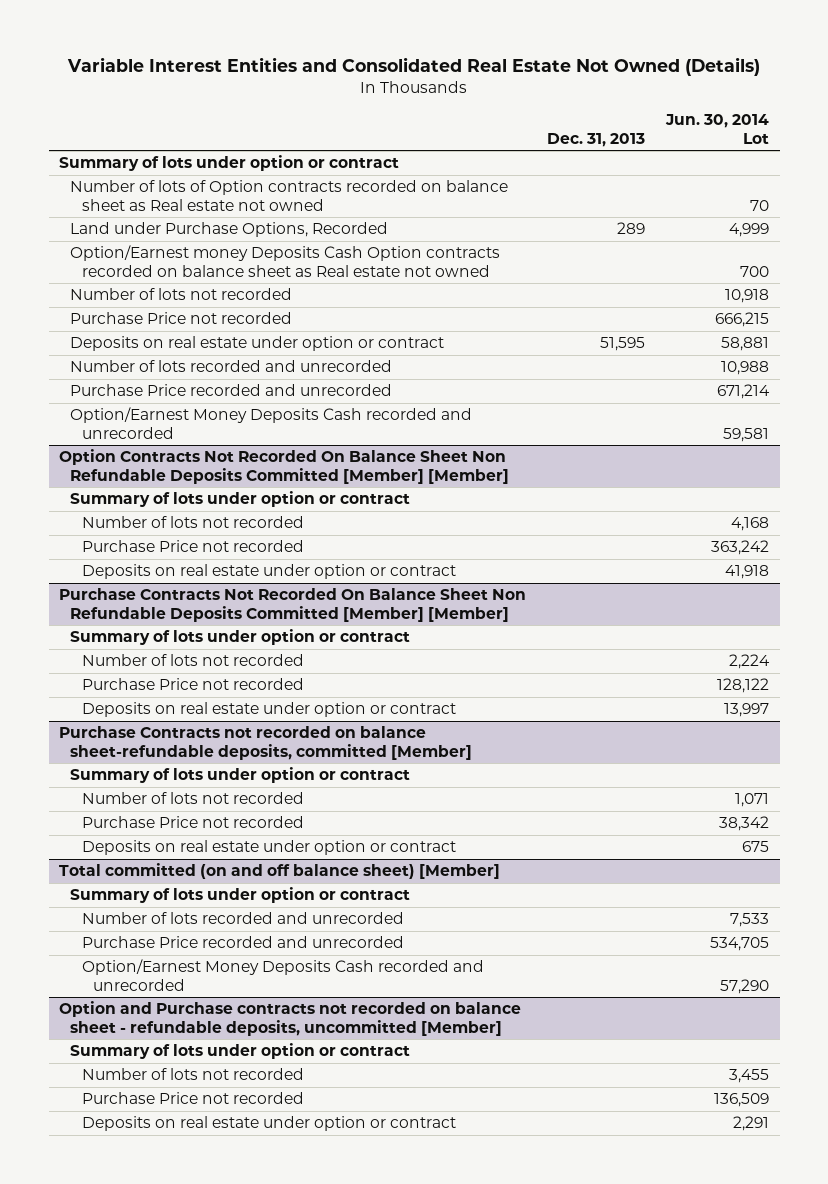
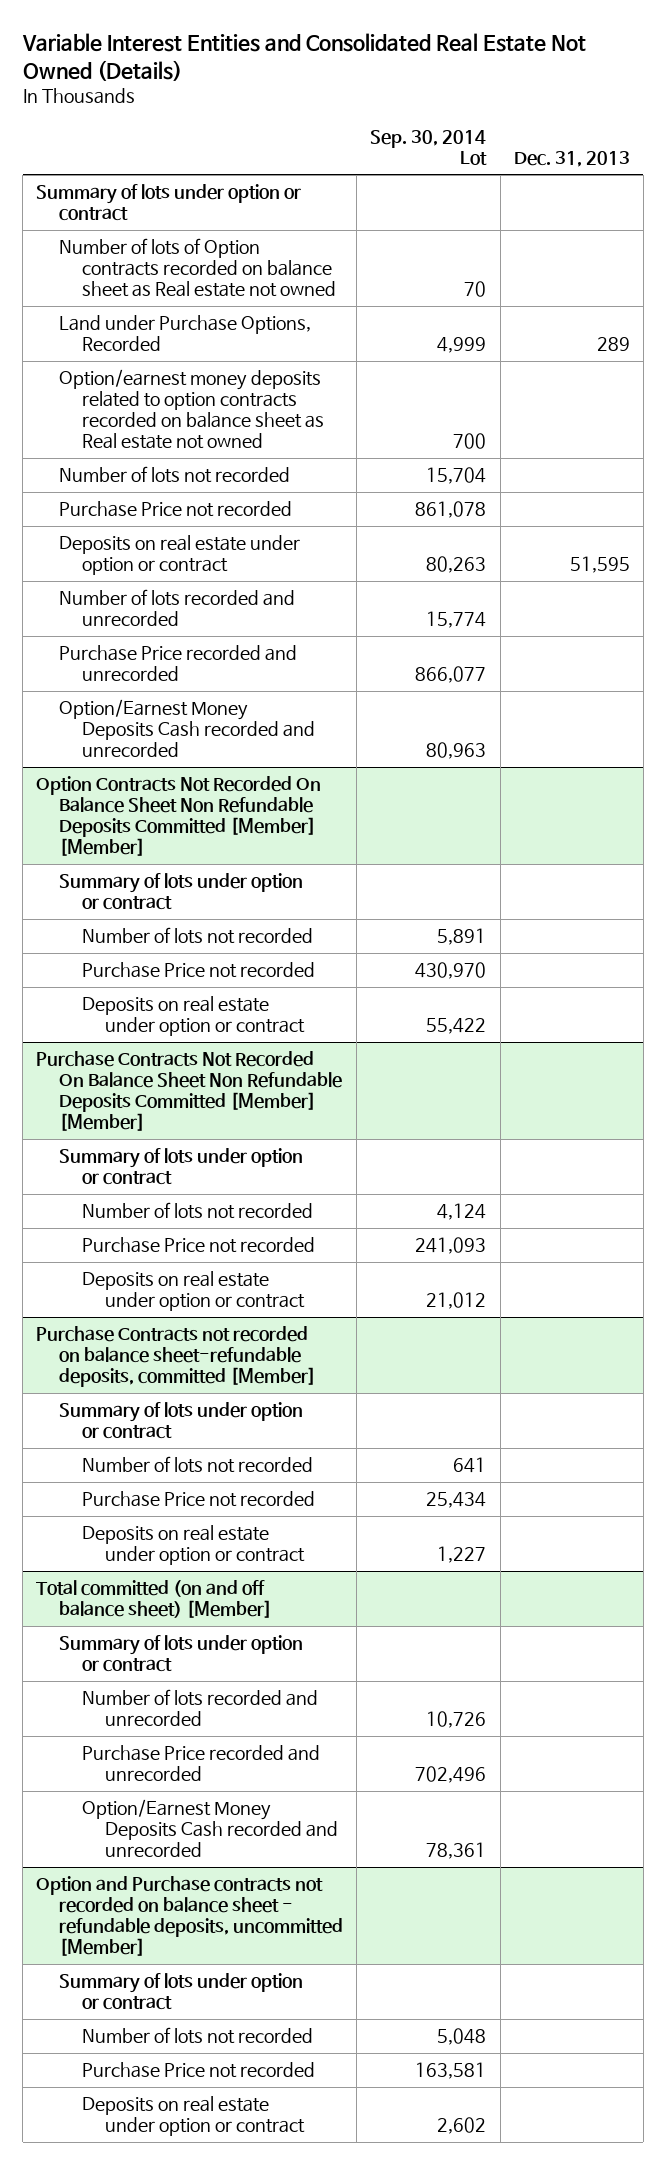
[665,114,770,144] Jun. 30, 2014 Lot -> none
none -> [370,129,488,165] Sep. 30, 2014 Lot
[70,245,501,277] Option/Earnest money Deposits Cash Option contracts recorded on balance sheet as Real estate not owned -> [59,369,325,449] Option/earnest money deposits related to option contracts recorded on balance sheet as Real estate not owned

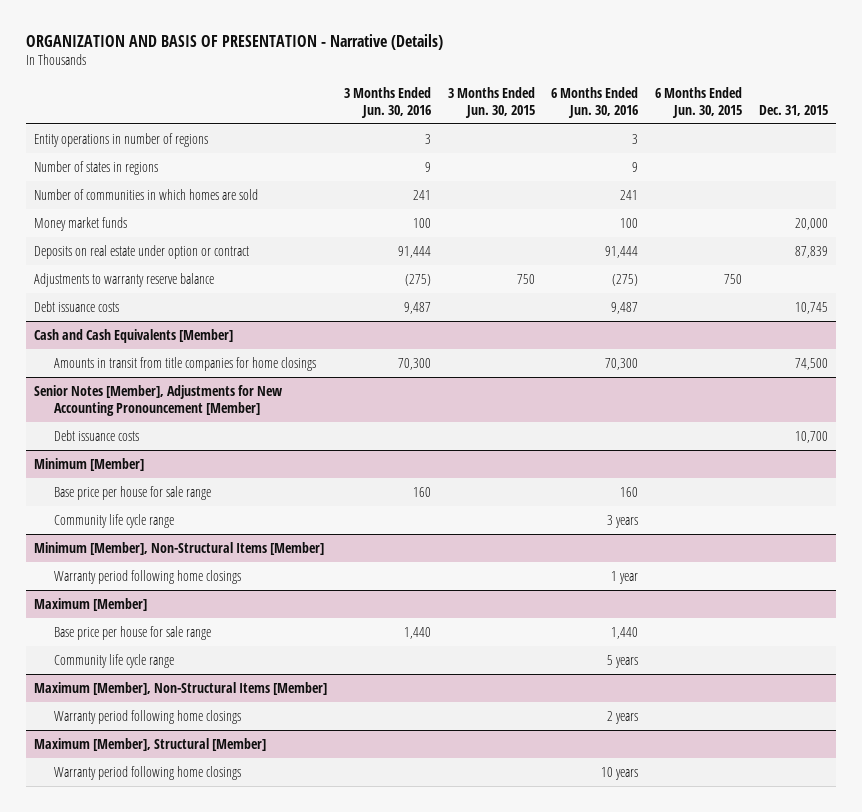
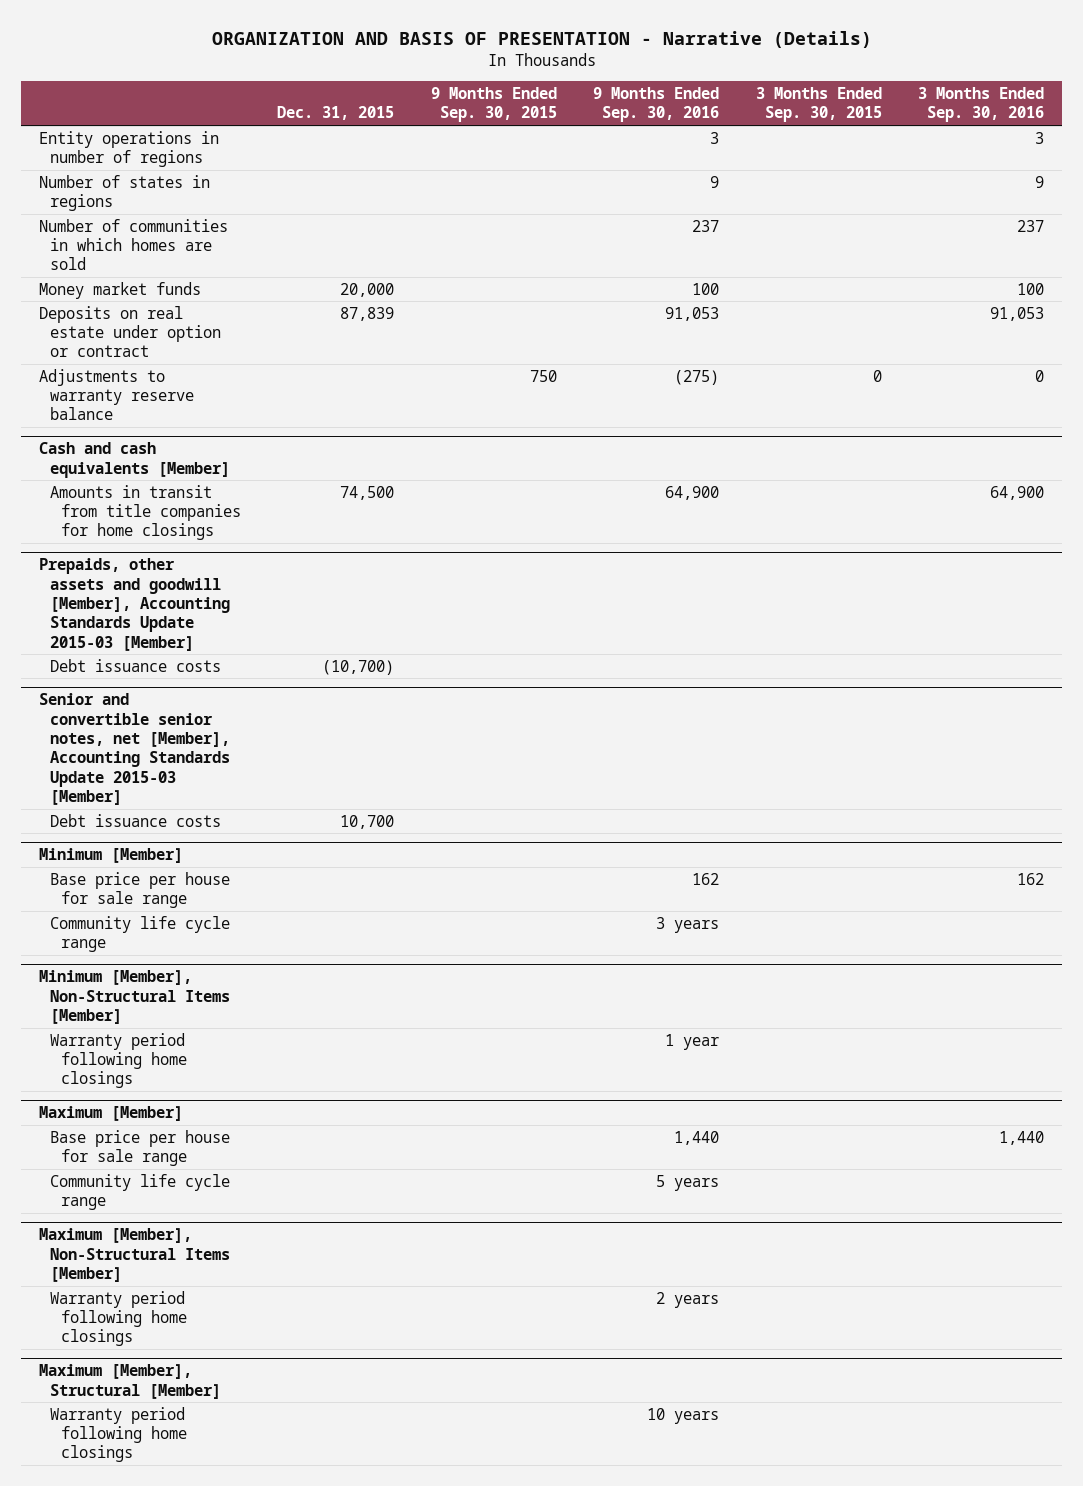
[343,86,431,118] 3 Months Ended Jun. 30, 2016 -> none
[447,86,535,118] 3 Months Ended Jun. 30, 2015 -> none
[551,86,639,118] 6 Months Ended Jun. 30, 2016 -> none
[654,86,742,118] 6 Months Ended Jun. 30, 2015 -> none
none -> [430,87,557,123] 9 Months Ended Sep. 30, 2015
none -> [593,87,720,123] 9 Months Ended Sep. 30, 2016
none -> [755,87,882,123] 3 Months Ended Sep. 30, 2015
none -> [917,87,1044,123] 3 Months Ended Sep. 30, 2016
[34,300,120,312] Debt issuance costs -> none
[34,328,234,343] Cash and Cash Equivalents [Member] -> [39,442,231,478] Cash and cash equivalents [Member]
none -> [39,558,231,651] Prepaids, other assets and goodwill [Member], Accounting Standards Update 2015-03 [Member]
none -> [50,658,222,672] Debt issuance costs
[34,384,283,416] Senior Notes [Member], Adjustments for New Accounting Pronouncement [Member] -> [39,693,231,806] Senior and convertible senior notes, net [Member], Accounting Standards Update 2015-03 [Member]

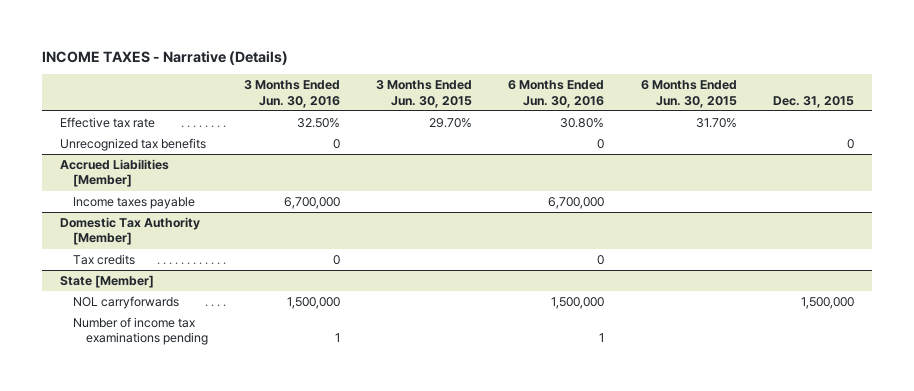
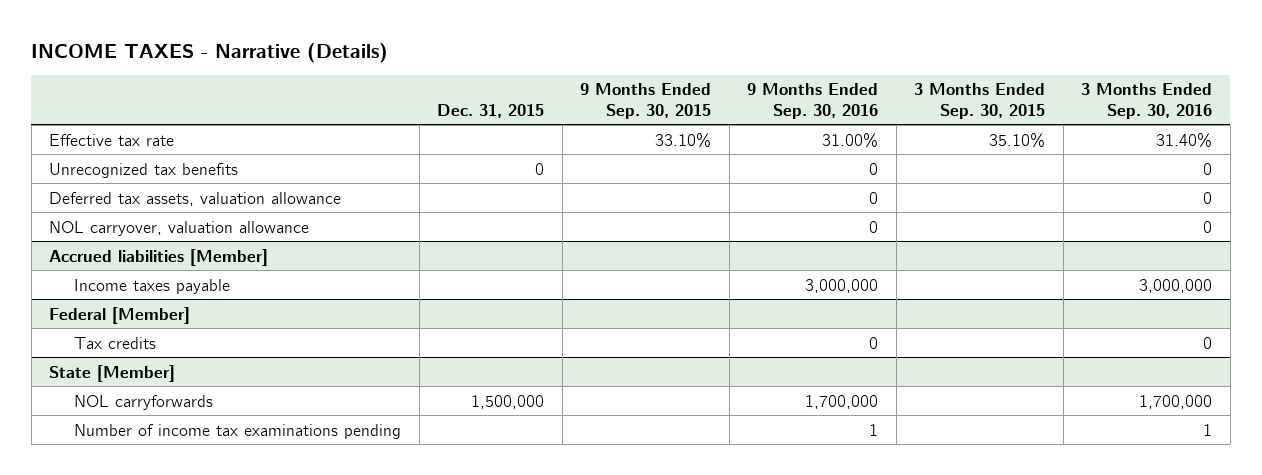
[243,80,340,108] 3 Months Ended Jun. 30, 2016 -> none
[376,80,473,108] 3 Months Ended Jun. 30, 2015 -> none
[508,80,605,108] 6 Months Ended Jun. 30, 2016 -> none
[640,80,737,108] 6 Months Ended Jun. 30, 2015 -> none
none -> [580,83,712,119] 9 Months Ended Sep. 30, 2015
none -> [747,83,879,119] 9 Months Ended Sep. 30, 2016
none -> [914,83,1046,119] 3 Months Ended Sep. 30, 2015
none -> [1081,83,1213,119] 3 Months Ended Sep. 30, 2016
none -> [49,191,342,206] Deferred tax assets, valuation allowance
none -> [49,220,310,236] NOL carryover, valuation allowance
[60,159,170,188] Accrued Liabilities [Member] -> [49,248,269,266] Accrued liabilities [Member]
[60,217,201,246] Domestic Tax Authority [Member] -> [49,306,191,324] Federal [Member]

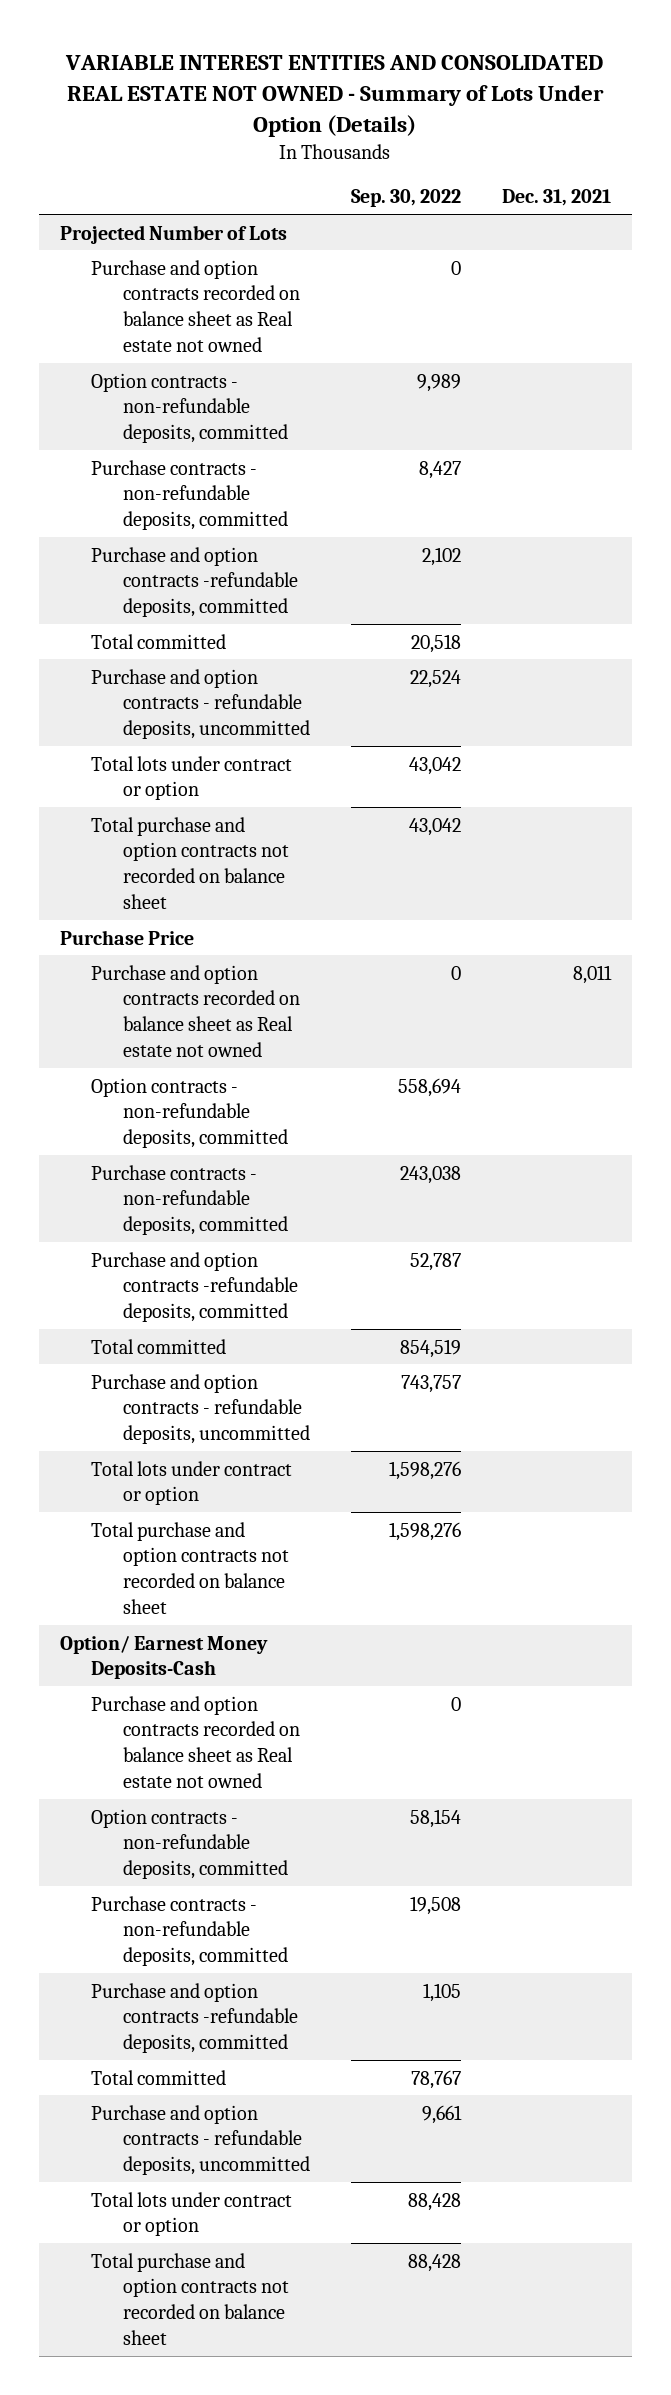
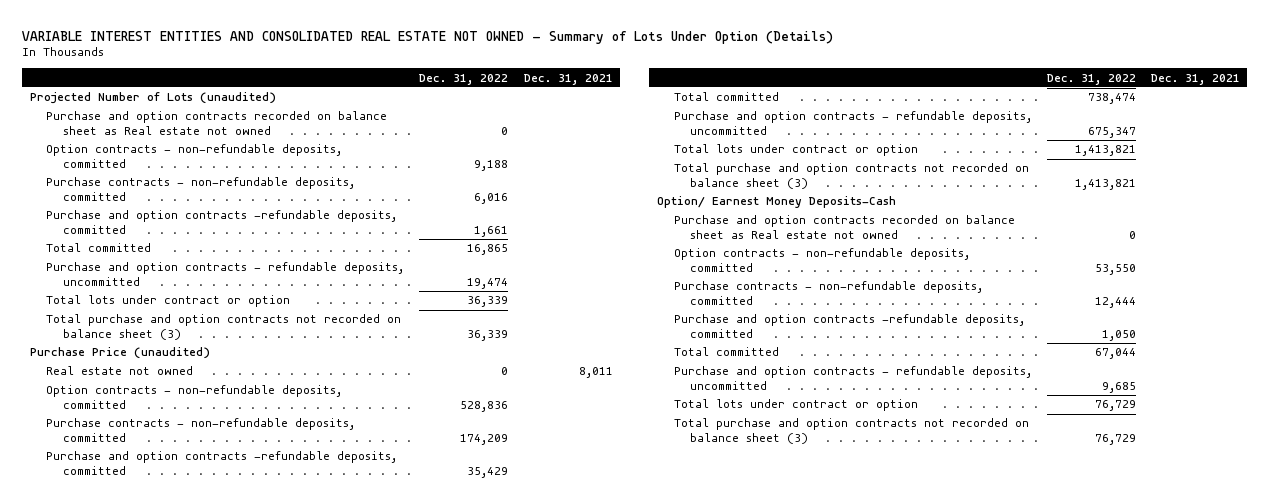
[350,189,461,208] Sep. 30, 2022 -> none
none -> [419,73,509,85] Dec. 31, 2022
[59,224,287,244] Projected Number of Lots -> [29,92,276,105] Projected Number of Lots (unaudited)
[91,816,289,909] Total purchase and option contracts not recorded on balance sheet -> [46,314,402,341] Total purchase and option contracts not recorded on balance sheet (3)
[59,929,194,945] Purchase Price -> [29,347,210,360] Purchase Price (unaudited)
[91,964,300,1057] Purchase and option contracts recorded on balance sheet as Real estate not owned -> [46,366,194,376] Real estate not owned
[91,1521,289,1614] Total purchase and option contracts not recorded on balance sheet -> [673,163,1029,190] Total purchase and option contracts not recorded on balance sheet (3)
[91,2252,289,2345] Total purchase and option contracts not recorded on balance sheet -> [673,418,1029,445] Total purchase and option contracts not recorded on balance sheet (3)

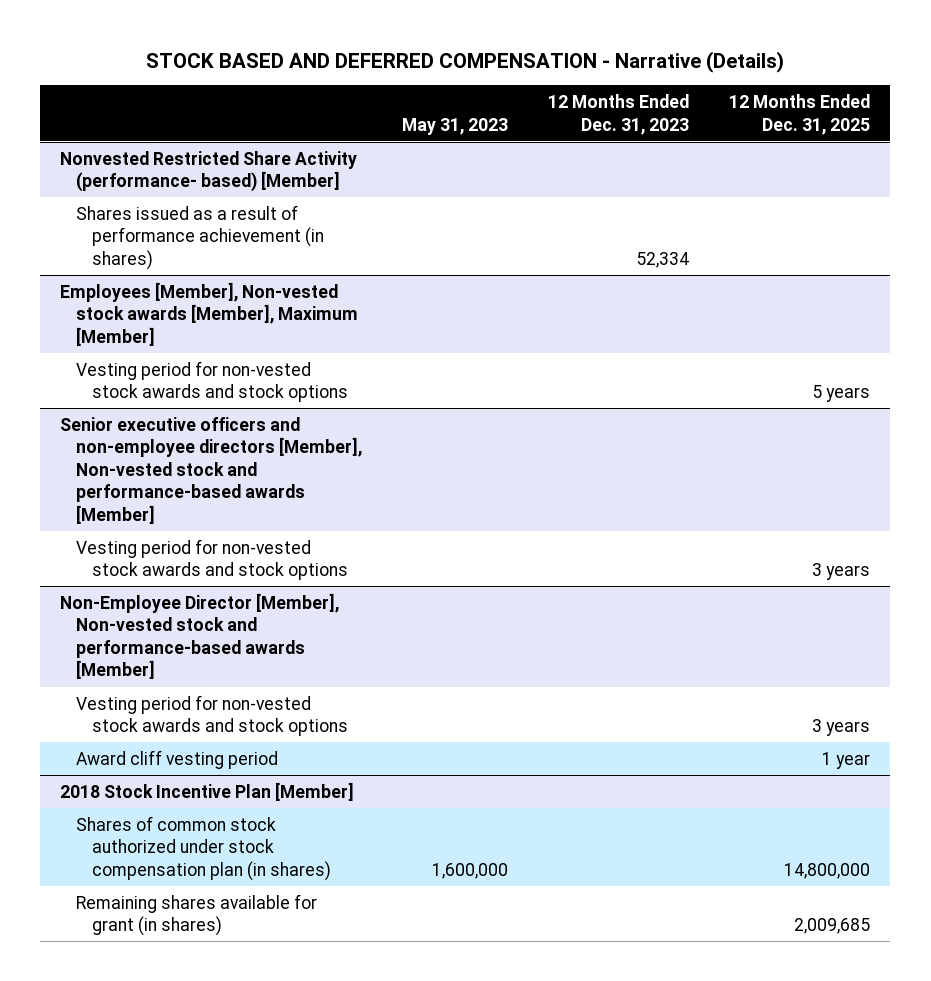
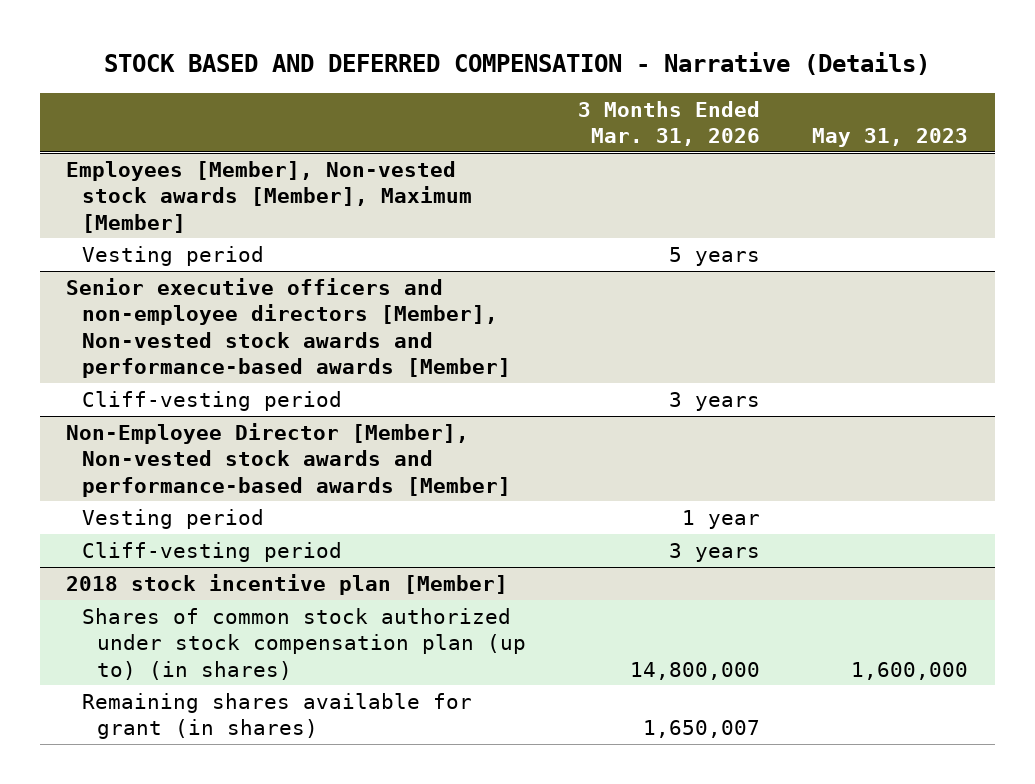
[548,94,690,135] 12 Months Ended Dec. 31, 2023 -> none
[729,94,871,135] 12 Months Ended Dec. 31, 2025 -> none
none -> [578,100,761,146] 3 Months Ended Mar. 31, 2026
[60,150,358,193] Nonvested Restricted Share Activity (performance- based) [Member] -> none
[75,204,324,270] Shares issued as a result of performance achievement (in shares) -> none
[75,538,348,581] Vesting period for non-vested stock awards and stock options -> none
[75,360,348,403] Vesting period for non-vested stock awards and stock options -> [81,245,264,266] Vesting period
[60,416,362,524] Senior executive officers and non-employee directors [Member], Non-vested stock and performance-based awards [Member] -> [66,277,511,378] Senior executive officers and non-employee directors [Member], Non-vested stock awards and performance-based awards [Member]
none -> [81,390,342,411] Cliff-vesting period
[60,592,340,680] Non-Employee Director [Member], Non-vested stock and performance-based awards [Member] -> [66,422,511,497] Non-Employee Director [Member], Non-vested stock awards and performance-based awards [Member]
[75,694,348,737] Vesting period for non-vested stock awards and stock options -> [81,508,264,529] Vesting period
[75,749,278,769] Award cliff vesting period -> [81,541,342,562] Cliff-vesting period
[60,781,355,801] 2018 Stock Incentive Plan [Member] -> [66,573,509,595] 2018 stock incentive plan [Member]
[75,815,331,881] Shares of common stock authorized under stock compensation plan (in shares) -> [81,607,526,680] Shares of common stock authorized under stock compensation plan (up to) (in shares)

